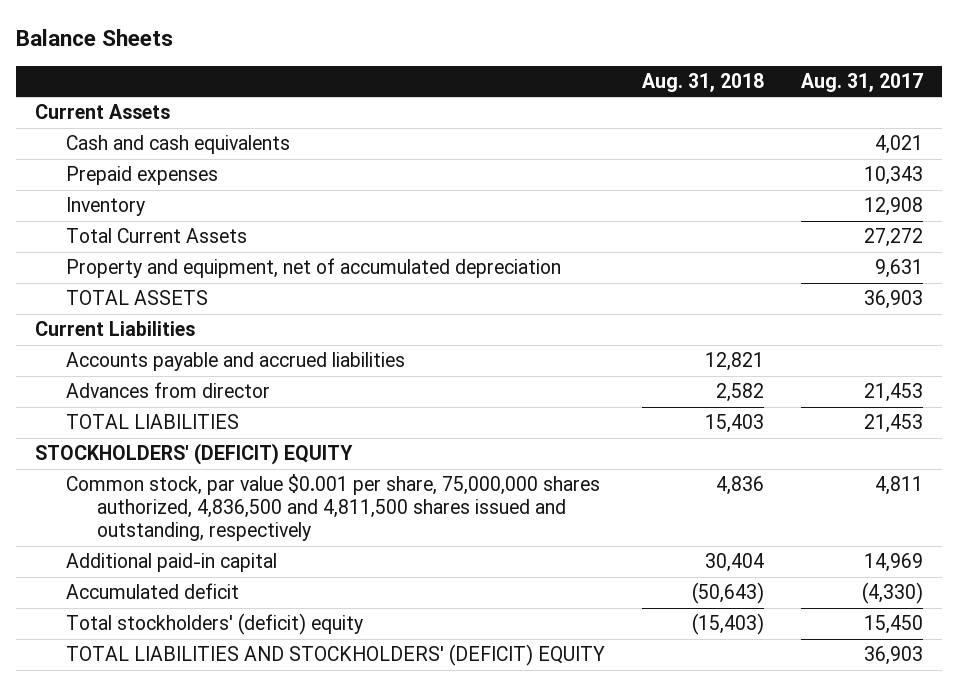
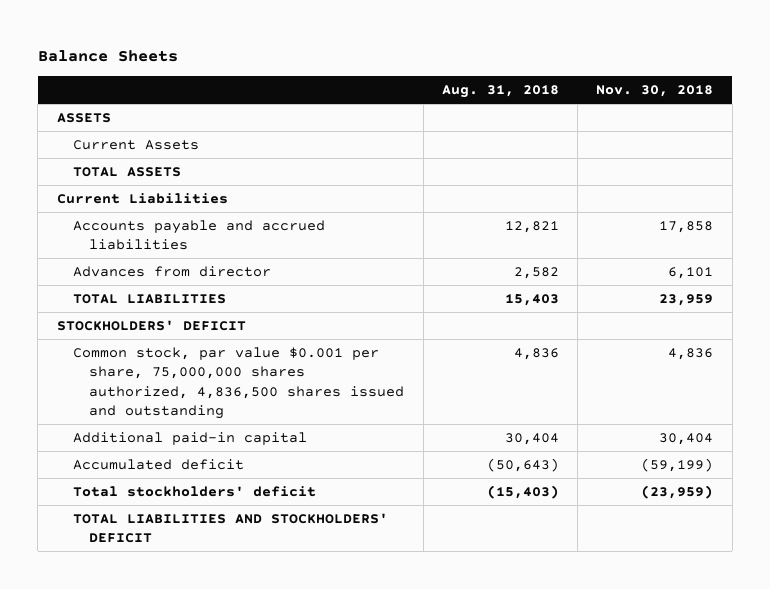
[801,73,924,93] Aug. 31, 2017 -> none
none -> [596,85,714,98] Nov. 30, 2018
none -> [56,112,111,123] ASSETS
[65,135,290,155] Cash and cash equivalents -> none
[65,166,218,186] Prepaid expenses -> none
[65,197,145,217] Inventory -> none
[65,228,247,244] Total Current Assets -> none
[65,258,561,279] Property and equipment, net of accumulated depreciation -> none
[34,443,353,466] STOCKHOLDERS' (DEFICIT) EQUITY -> [56,319,246,331] STOCKHOLDERS' DEFICIT
[65,474,600,542] Common stock, par value $0.001 per share, 75,000,000 shares authorized, 4,836,500 and 4,811,500 shares issued and outstanding, respectively -> [73,346,405,419] Common stock, par value $0.001 per share, 75,000,000 shares authorized, 4,836,500 shares issued and outstanding
[65,613,363,636] Total stockholders' (deficit) equity -> [73,485,317,497] Total stockholders' deficit
[65,644,605,667] TOTAL LIABILITIES AND STOCKHOLDERS' (DEFICIT) EQUITY -> [73,512,389,544] TOTAL LIABILITIES AND STOCKHOLDERS' DEFICIT

